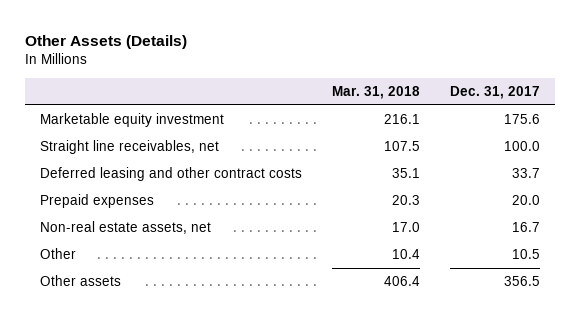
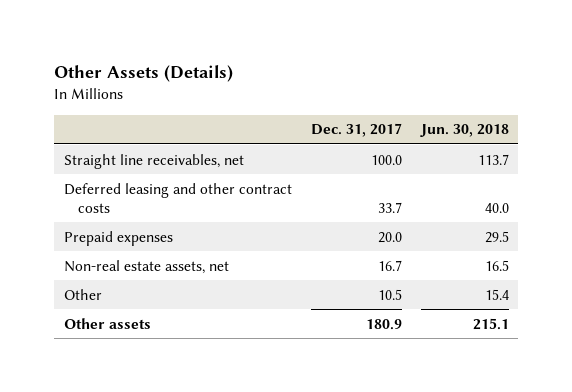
[331,85,420,99] Mar. 31, 2018 -> none
none -> [419,124,509,138] Jun. 30, 2018
[39,113,224,128] Marketable equity investment -> none
[503,276,540,287] 356.5 -> [365,318,402,330] 180.9

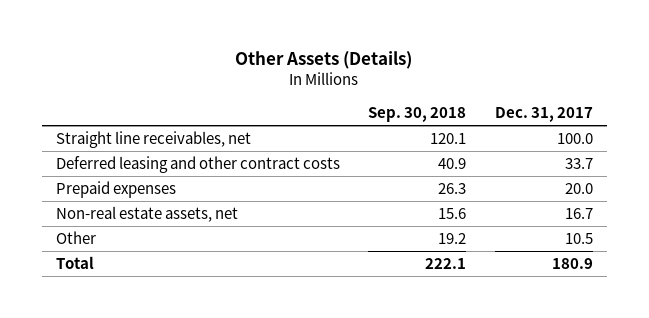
[419,124,509,138] Jun. 30, 2018 -> none
none -> [368,106,467,122] Sep. 30, 2018
[63,317,151,329] Other assets -> [56,255,95,269] Total

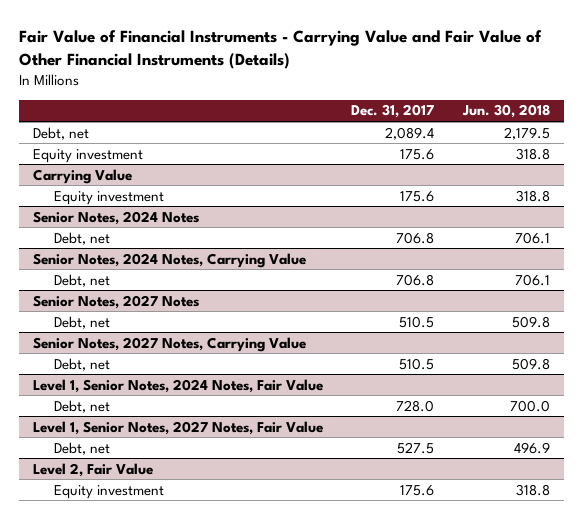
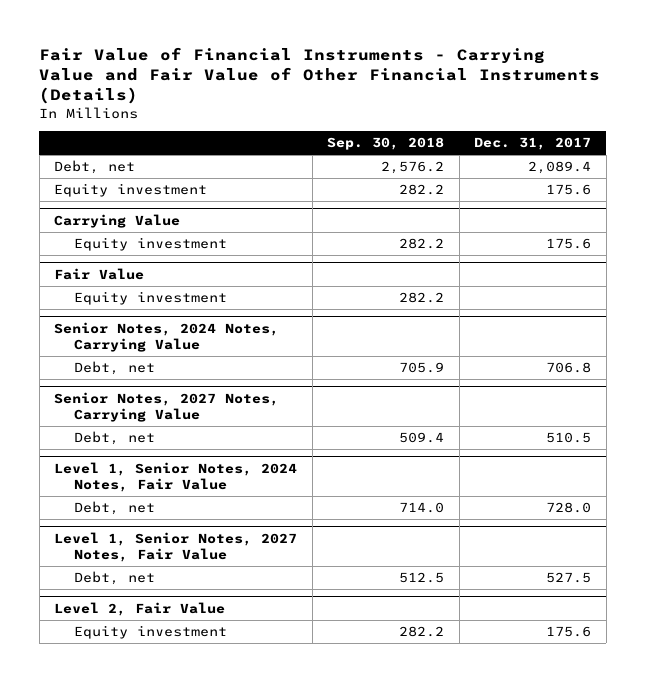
[461,104,550,119] Jun. 30, 2018 -> none
none -> [327,137,445,151] Sep. 30, 2018
[32,210,199,225] Senior Notes, 2024 Notes -> none
[53,231,110,245] Debt, net -> none
none -> [54,268,145,281] Fair Value
none -> [73,291,227,306] Equity investment
[32,294,199,309] Senior Notes, 2027 Notes -> none
[53,315,110,329] Debt, net -> none

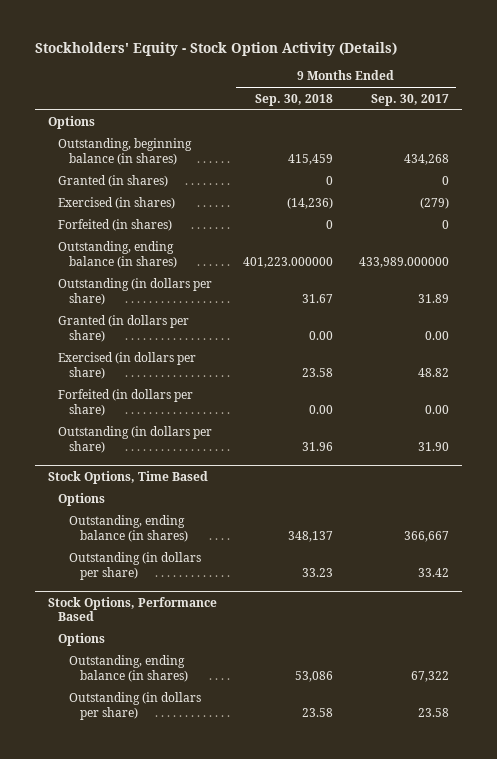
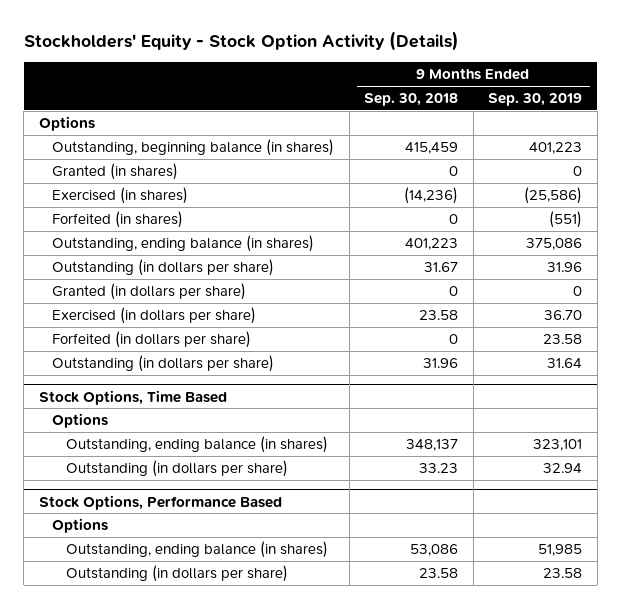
[371,93,450,106] Sep. 30, 2017 -> none
none -> [488,93,583,107] Sep. 30, 2019
[242,256,333,268] 401,223.000000 -> [405,238,459,251] 401,223
[308,330,333,340] 0.00 -> [449,286,459,297] 0
[308,404,333,414] 0.00 -> [449,334,459,345] 0

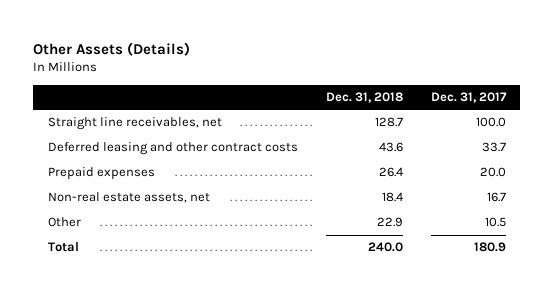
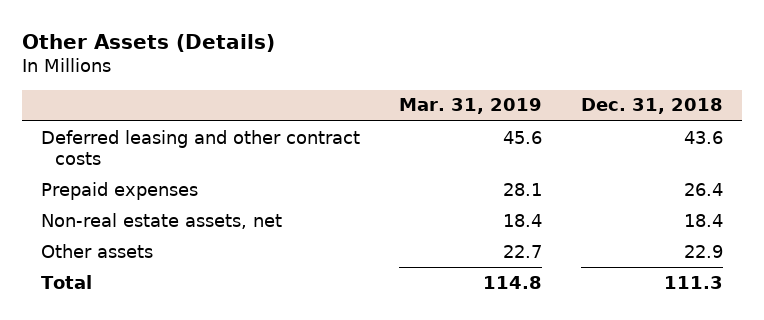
[431,91,508,103] Dec. 31, 2017 -> none
none -> [399,98,543,115] Mar. 31, 2019
[47,117,222,131] Straight line receivables, net -> none
[47,217,81,228] Other -> [41,243,154,258] Other assets
[367,242,403,253] 240.0 -> [663,275,723,289] 111.3

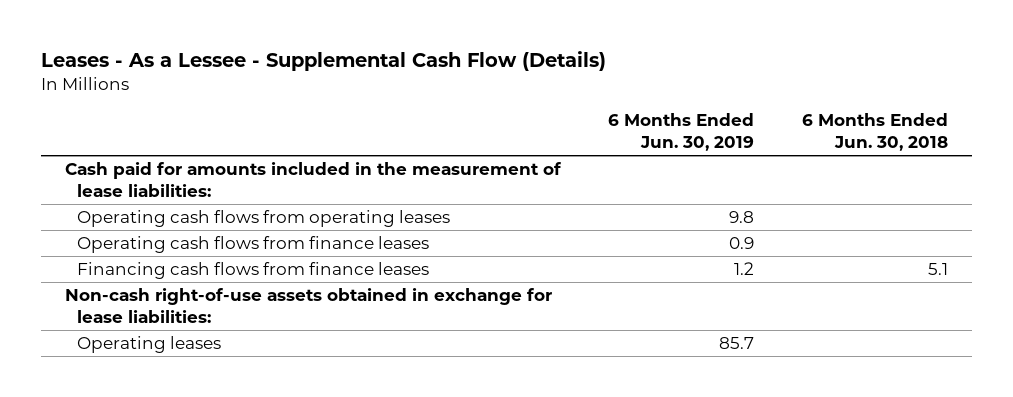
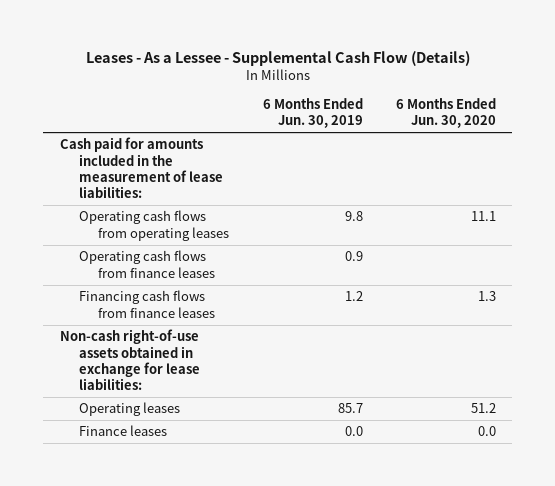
[802,113,949,151] 6 Months Ended Jun. 30, 2018 -> none
none -> [395,98,496,129] 6 Months Ended Jun. 30, 2020
none -> [79,425,168,437] Finance leases

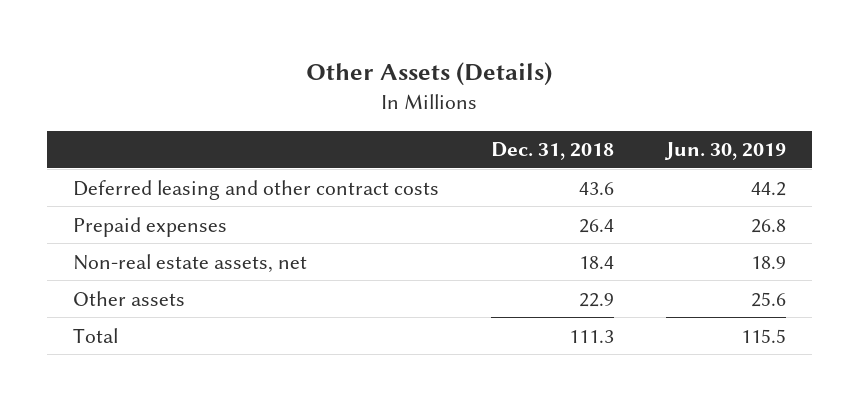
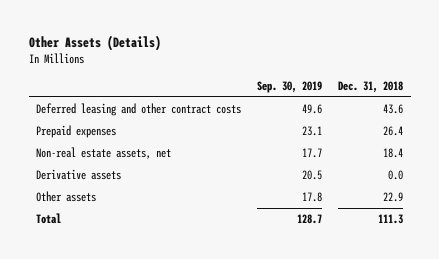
[664,142,787,161] Jun. 30, 2019 -> none
none -> [257,80,323,93] Sep. 30, 2019
none -> [36,169,122,181] Derivative assets

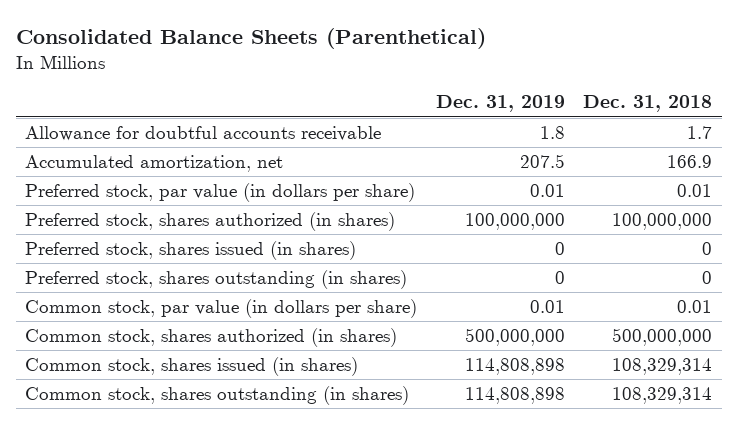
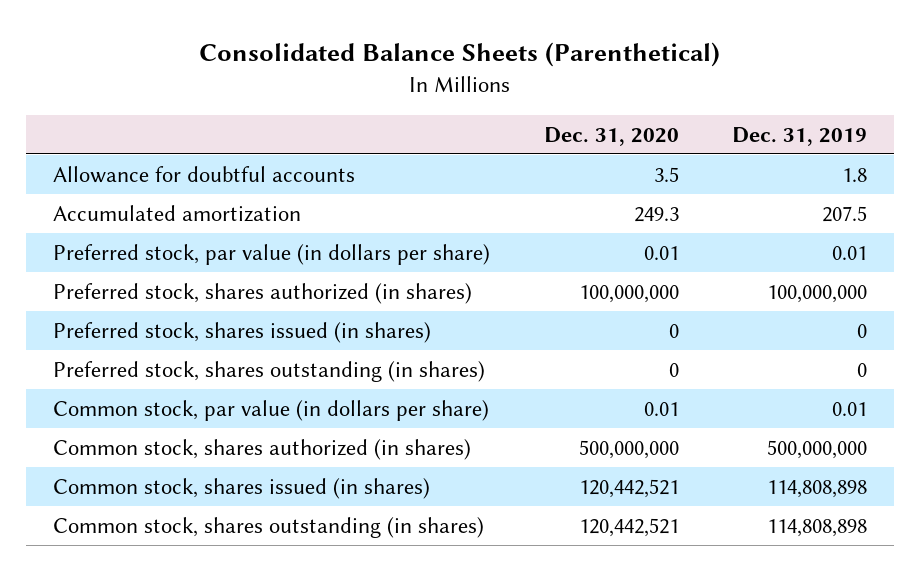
[583,95,713,113] Dec. 31, 2018 -> none
none -> [543,126,679,146] Dec. 31, 2020
[24,125,381,141] Allowance for doubtful accounts receivable -> [52,165,355,183] Allowance for doubtful accounts
[24,154,283,172] Accumulated amortization, net -> [52,204,301,222] Accumulated amortization

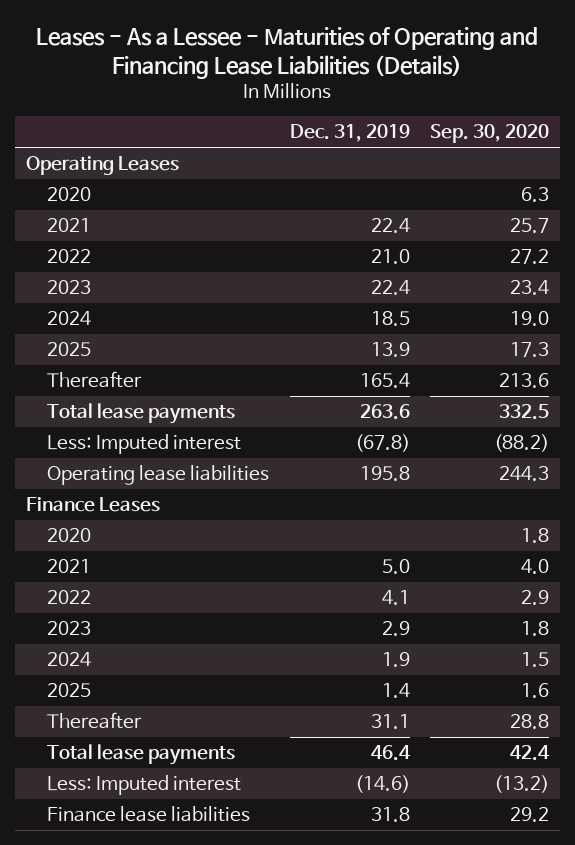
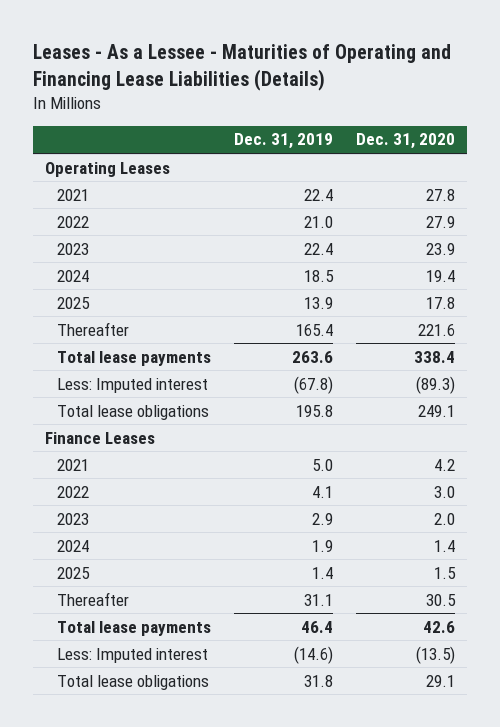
[430,124,550,144] Sep. 30, 2020 -> none
none -> [356,133,456,150] Dec. 31, 2020
[46,187,91,202] 2020 -> none
[46,465,269,486] Operating lease liabilities -> [56,404,209,420] Total lease obligations
[46,528,91,543] 2020 -> none
[46,806,250,823] Finance lease liabilities -> [56,674,209,690] Total lease obligations

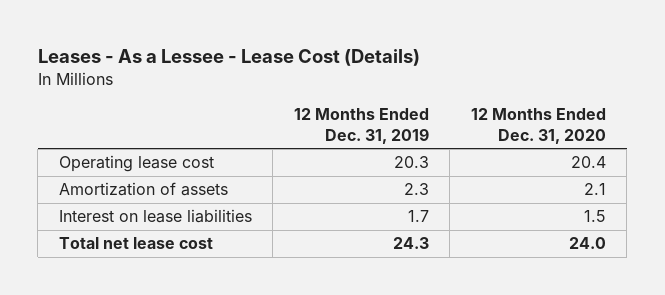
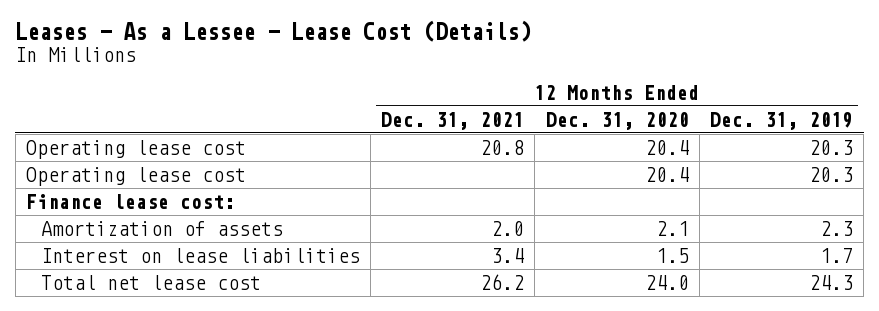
none -> [381,111,525,130] Dec. 31, 2021
none -> [26,167,247,187] Operating lease cost
none -> [26,194,236,210] Finance lease cost:

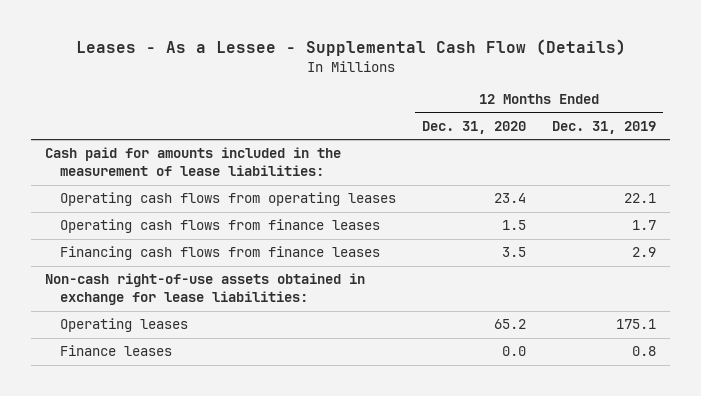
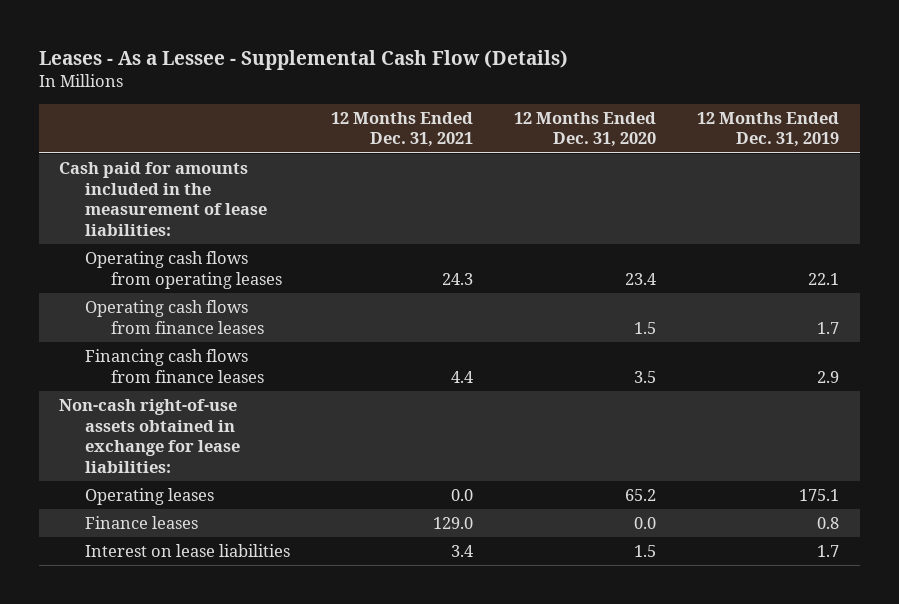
none -> [331,111,474,148] 12 Months Ended Dec. 31, 2021
none -> [85,544,291,558] Interest on lease liabilities

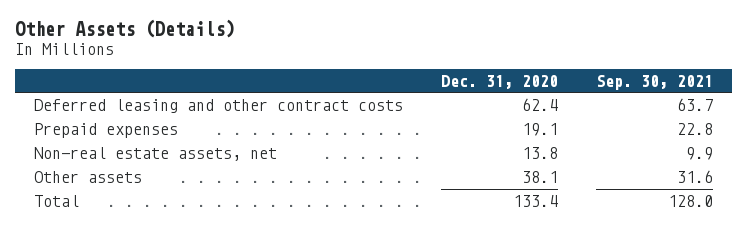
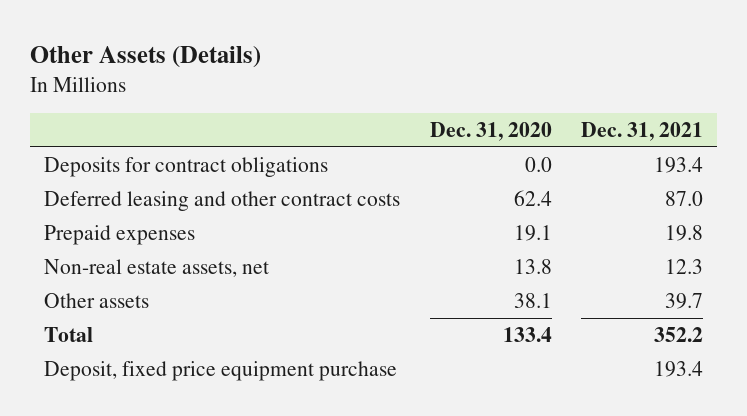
[595,74,713,90] Sep. 30, 2021 -> none
none -> [580,122,703,142] Dec. 31, 2021
none -> [44,156,329,177] Deposits for contract obligations
none -> [44,360,398,381] Deposit, fixed price equipment purchase

